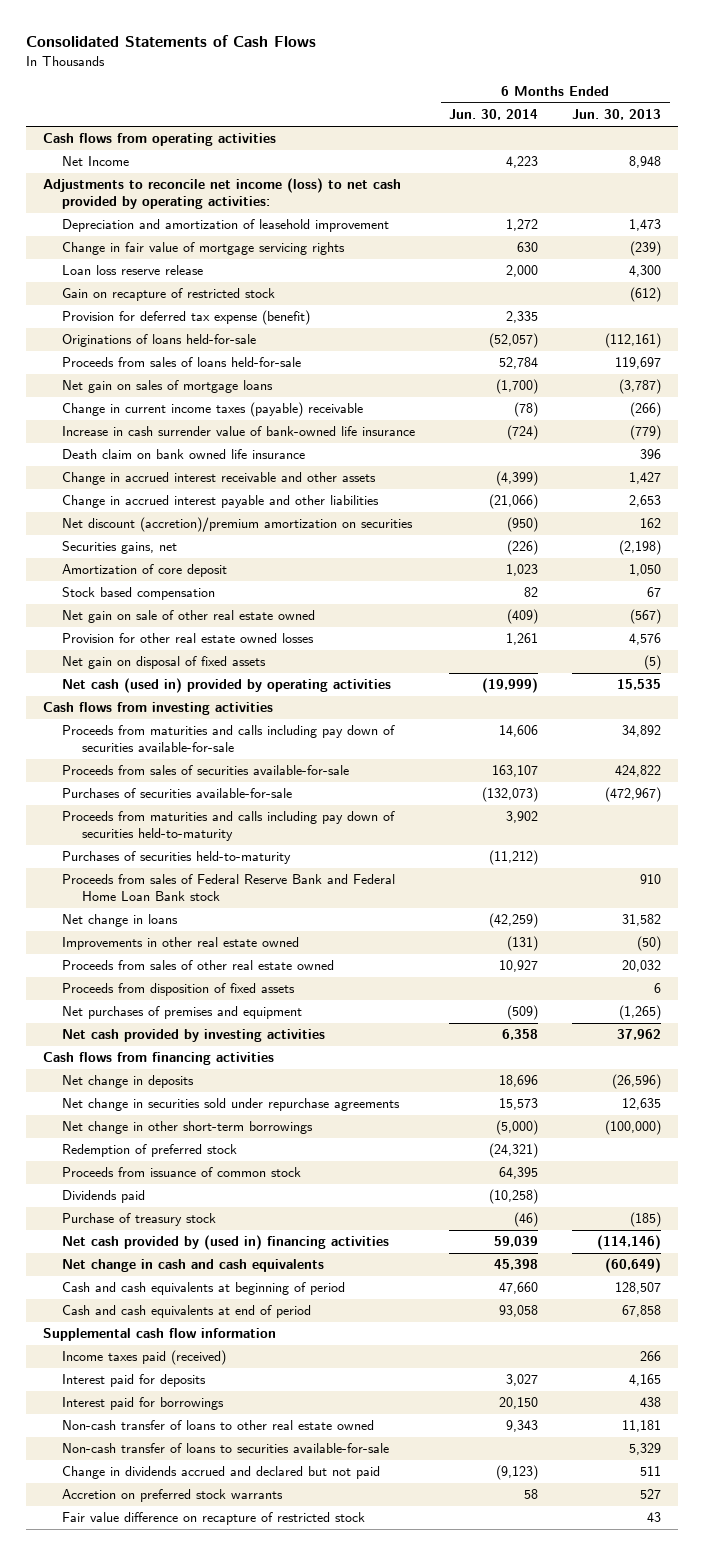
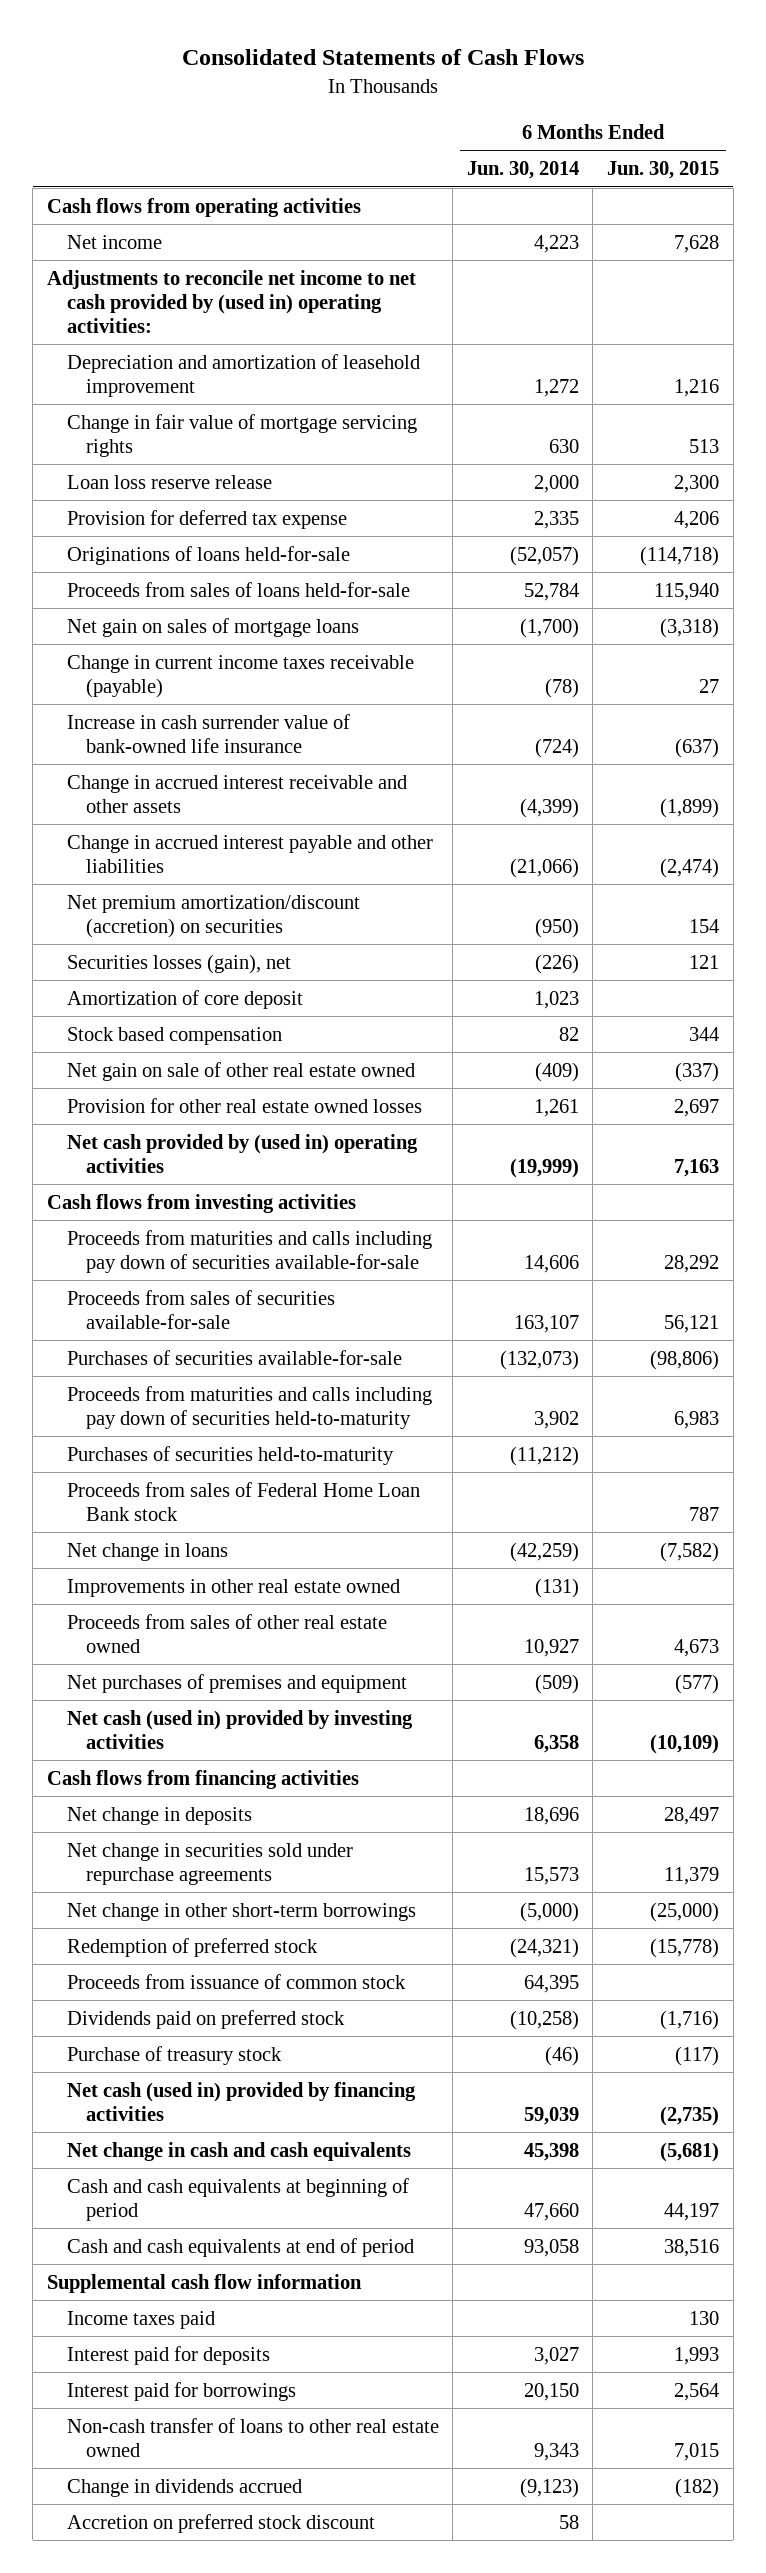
[572,109,662,121] Jun. 30, 2013 -> none
none -> [607,161,720,180] Jun. 30, 2015
[62,156,130,167] Net Income -> [66,234,162,249] Net income
[43,178,402,210] Adjustments to reconcile net income (loss) to net cash provided by operating activities: -> [47,269,417,333] Adjustments to reconcile net income to net cash provided by (used in) operating activities:
[62,288,276,302] Gain on recapture of restricted stock -> none
[62,310,311,326] Provision for deferred tax expense (benefit) -> [66,509,347,529] Provision for deferred tax expense
[62,402,364,418] Change in current income taxes (payable) receivable -> [66,654,414,698] Change in current income taxes receivable (payable)
[62,449,306,460] Death claim on bank owned life insurance -> none
[62,517,414,533] Net discount (accretion)/premium amortization on securities -> [66,894,360,938] Net premium amortization/discount (accretion) on securities
[62,541,178,555] Securities gains, net -> [66,953,291,974] Securities losses (gain), net
[62,656,267,670] Net gain on disposal of fixed assets -> none
[62,678,392,694] Net cash (used in) provided by operating activities -> [66,1133,418,1173] Net cash provided by (used in) operating activities
[62,874,396,902] Proceeds from sales of Federal Reserve Bank and Federal Home Loan Bank stock -> [66,1481,420,1521] Proceeds from sales of Federal Home Loan Bank stock
[62,983,296,997] Proceeds from disposition of fixed assets -> none
[62,1029,326,1043] Net cash provided by investing activities -> [66,1709,413,1749] Net cash (used in) provided by investing activities
[62,1190,146,1204] Dividends paid -> [66,2009,345,2029] Dividends paid on preferred stock
[62,1235,390,1251] Net cash provided by (used in) financing activities -> [66,2081,416,2121] Net cash (used in) provided by financing activities
[62,1350,227,1366] Income taxes paid (received) -> [66,2310,215,2329] Income taxes paid
[62,1443,390,1454] Non-cash transfer of loans to securities available-for-sale -> none
[62,1512,366,1526] Fair value difference on recapture of restricted stock -> none
[62,1466,381,1480] Change in dividends accrued and declared but not paid -> [66,2478,302,2497] Change in dividends accrued
[62,1489,284,1503] Accretion on preferred stock warrants -> [66,2513,375,2533] Accretion on preferred stock discount

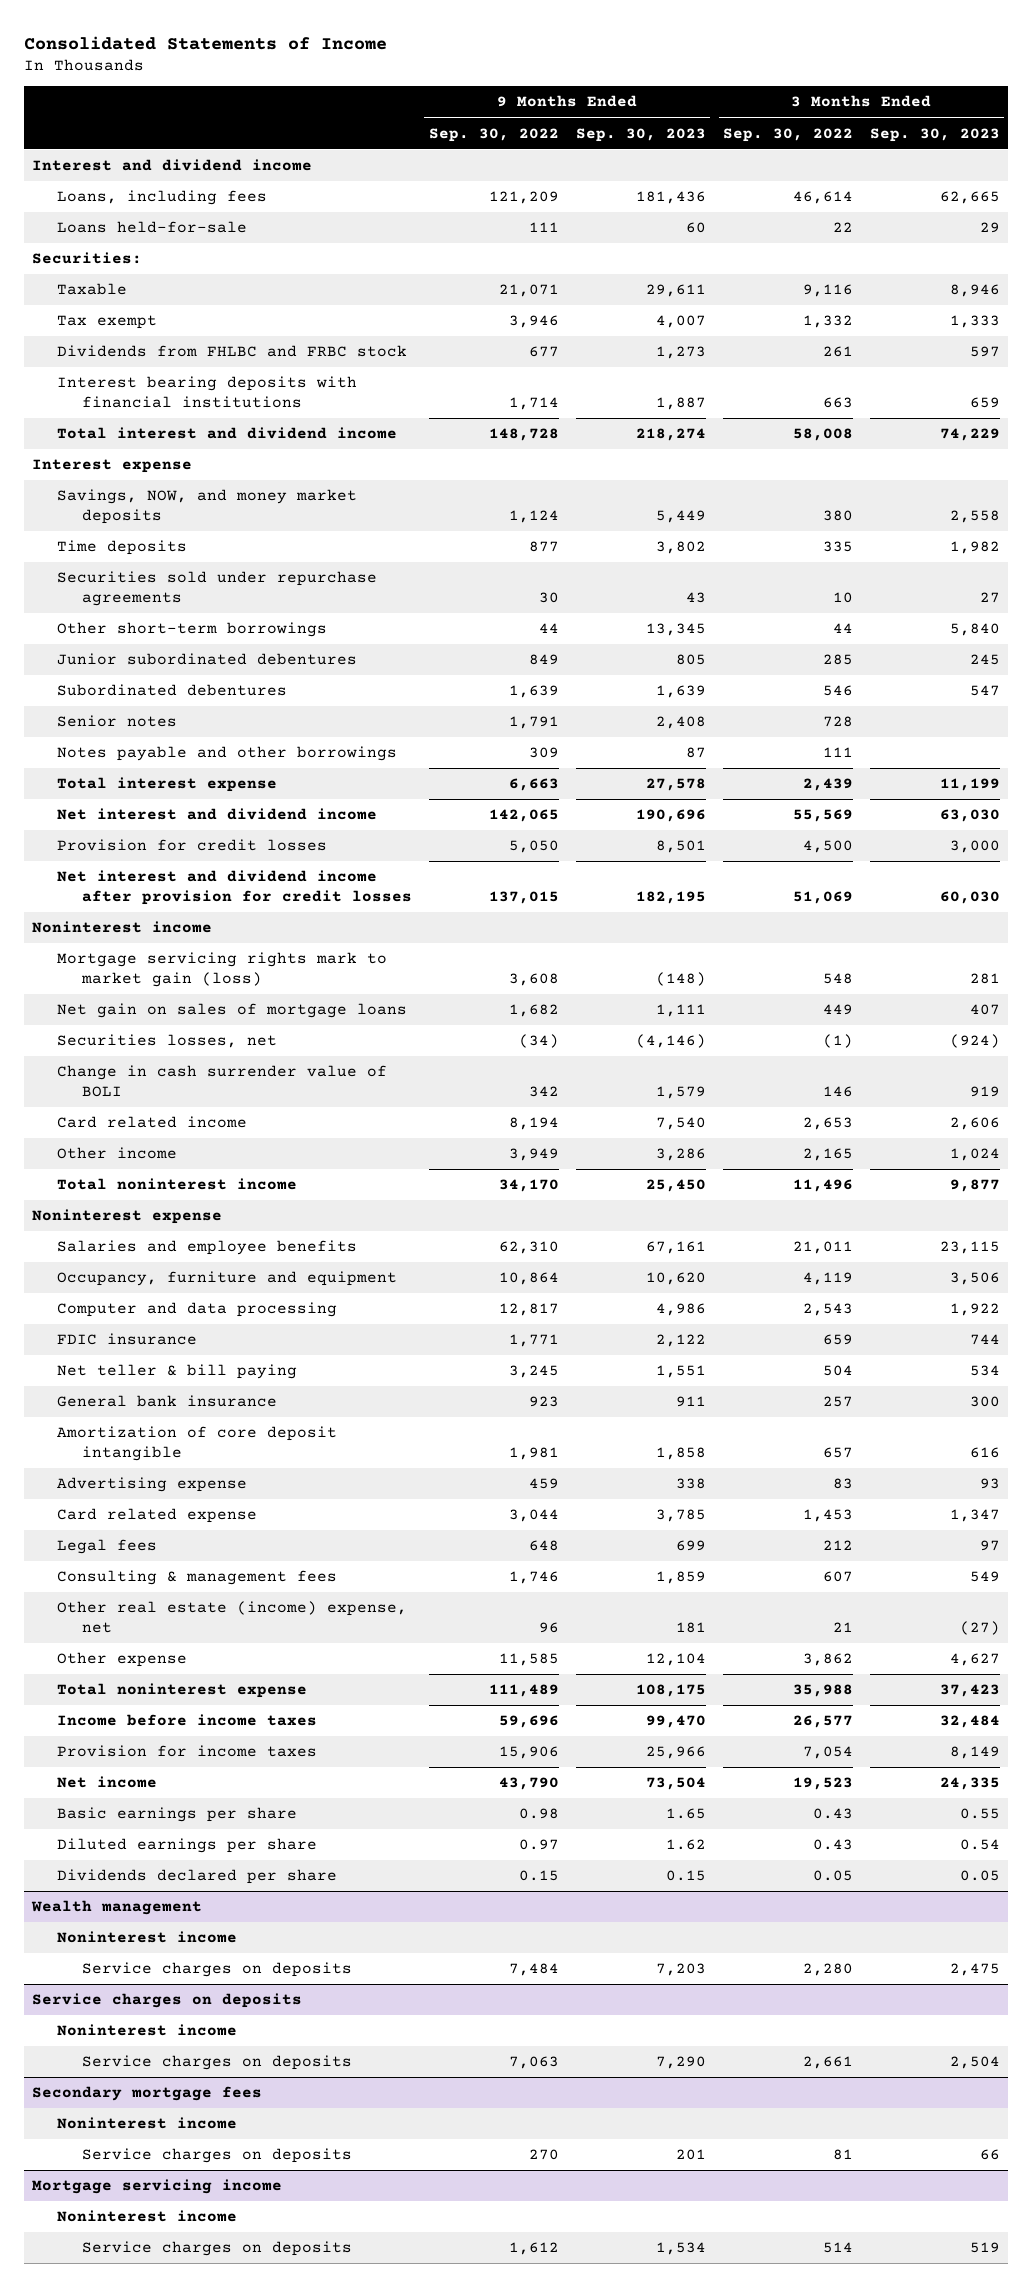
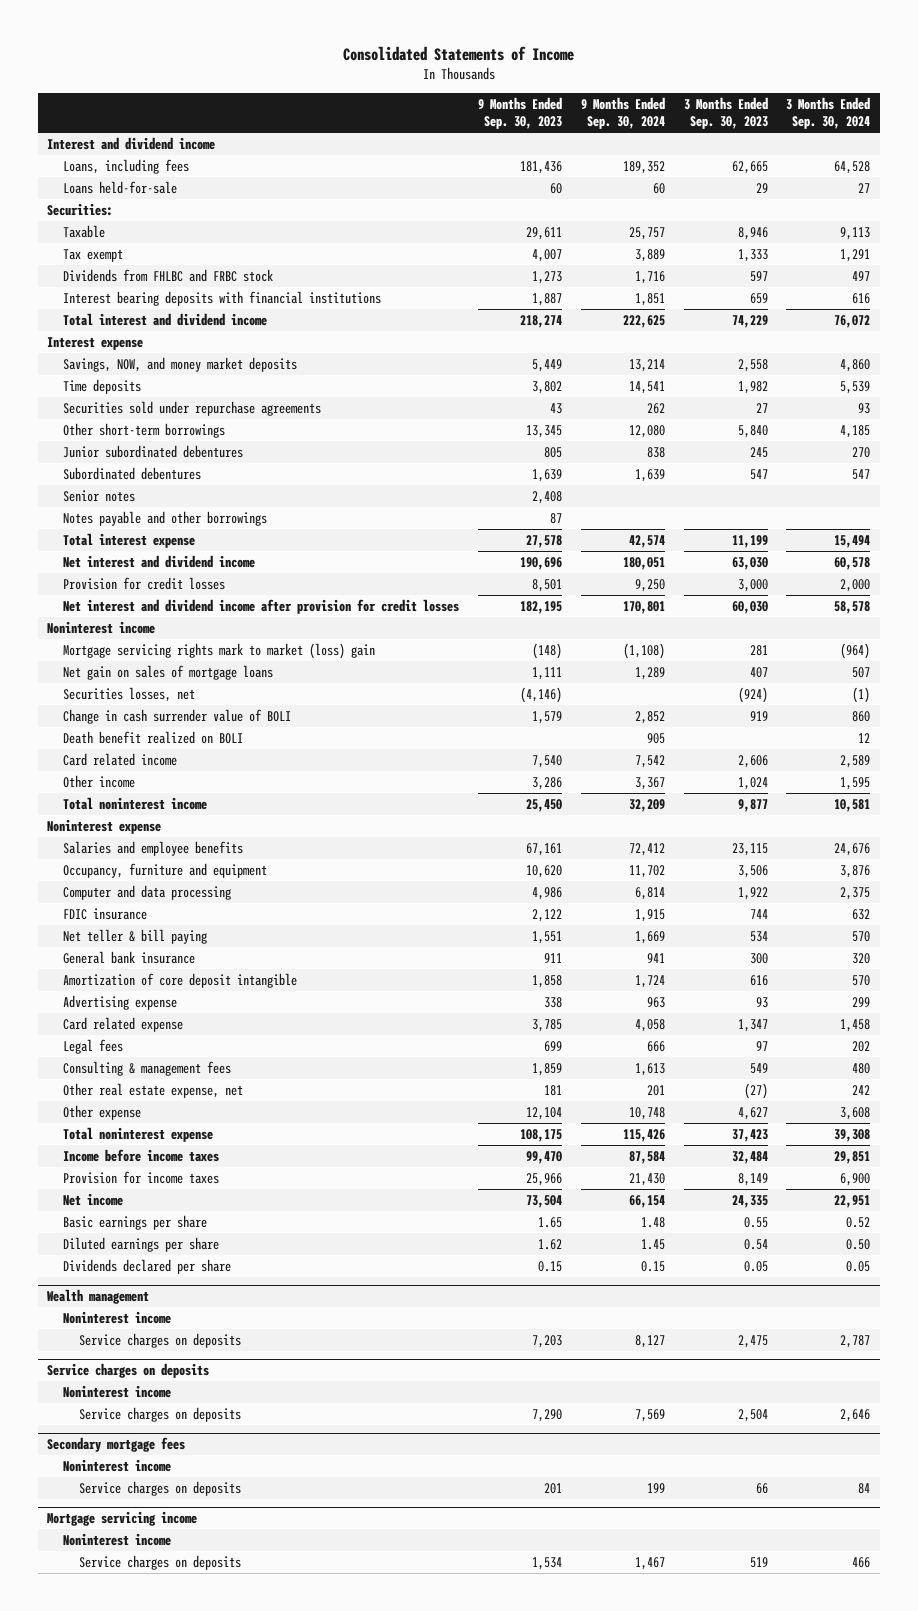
[428,127,559,142] Sep. 30, 2022 -> none
[722,127,853,142] Sep. 30, 2022 -> none
none -> [580,97,665,130] 9 Months Ended Sep. 30, 2024
none -> [786,97,871,130] 3 Months Ended Sep. 30, 2024
[56,952,387,987] Mortgage servicing rights mark to market gain (loss) -> [63,642,376,659] Mortgage servicing rights mark to market (loss) gain
none -> [63,730,244,744] Death benefit realized on BOLI
[56,1601,407,1633] Other real estate (income) expense, net -> [63,1082,244,1098] Other real estate expense, net

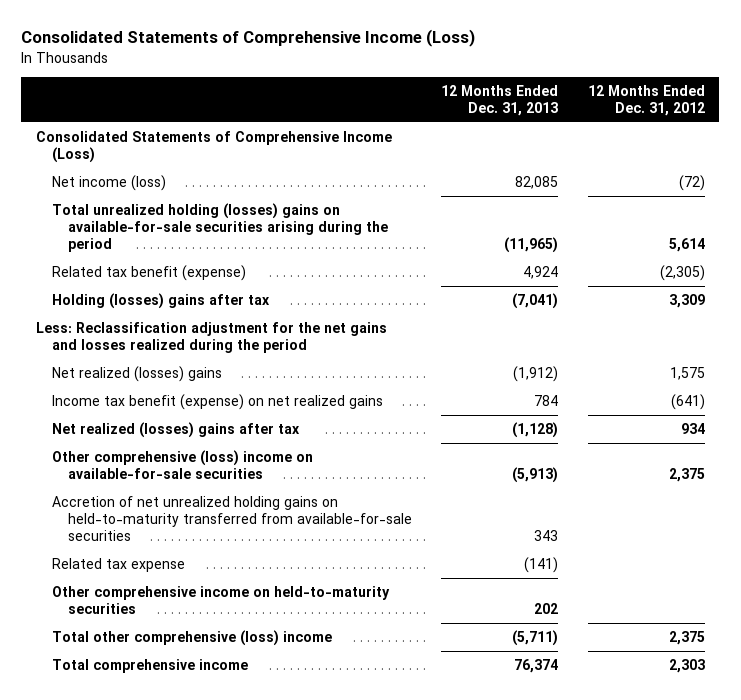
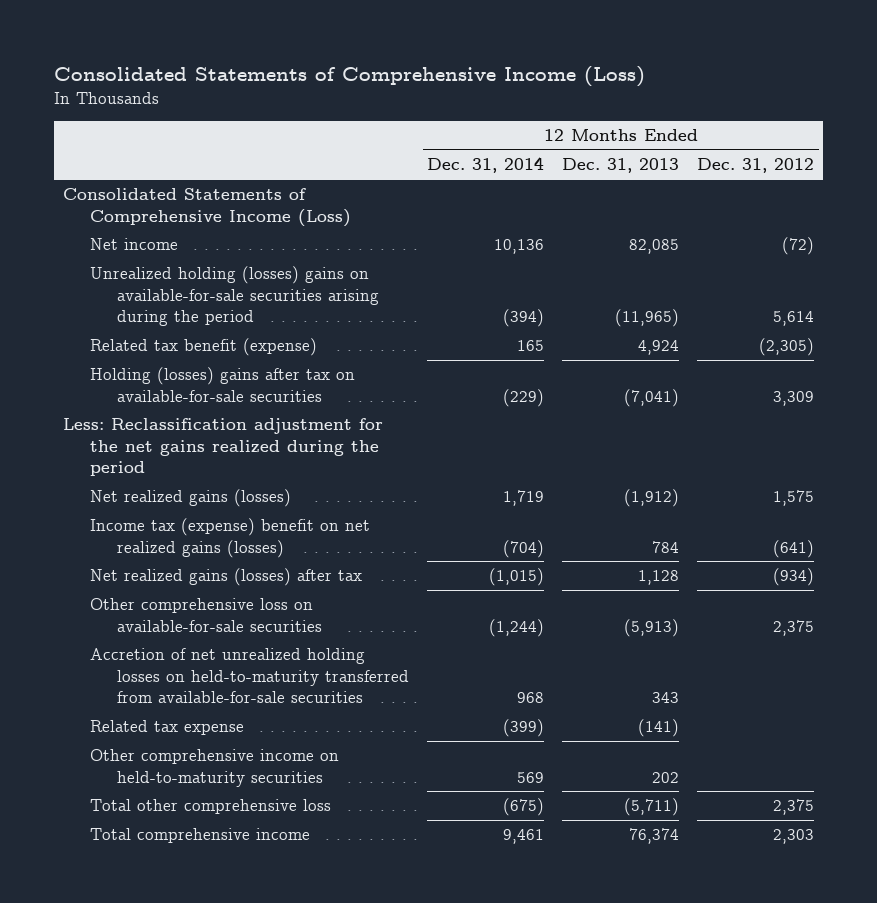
none -> [427,157,545,174] Dec. 31, 2014
[51,175,166,192] Net income (loss) -> [90,238,179,251] Net income
[51,203,388,252] Total unrealized holding (losses) gains on available-for-sale securities arising during the period -> [90,266,380,326] Unrealized holding (losses) gains on available-for-sale securities arising during the period
[51,293,270,310] Holding (losses) gains after tax -> [90,367,356,402] Holding (losses) gains after tax on available-for-sale securities
[36,322,388,353] Less: Reclassification adjustment for the net gains and losses realized during the period -> [63,418,384,476] Less: Reclassification adjustment for the net gains realized during the period
[51,366,222,383] Net realized (losses) gains -> [90,489,292,508] Net realized gains (losses)
[51,394,383,411] Income tax benefit (expense) on net realized gains -> [90,518,371,558] Income tax (expense) benefit on net realized gains (losses)
[51,422,300,439] Net realized (losses) gains after tax -> [90,568,363,587] Net realized gains (losses) after tax
[512,422,559,439] (1,128) -> [638,570,680,586] 1,128
[680,423,705,435] 934 -> [773,568,815,587] (934)
[51,450,313,479] Other comprehensive (loss) income on available-for-sale securities -> [90,598,323,632] Other comprehensive loss on available-for-sale securities
[51,496,412,541] Accretion of net unrealized holding gains on held-to-maturity transferred from available-for-sale securities -> [90,648,410,703] Accretion of net unrealized holding losses on held-to-maturity transferred from available-for-sale securities
[51,630,332,647] Total other comprehensive (loss) income -> [90,799,332,815] Total other comprehensive loss

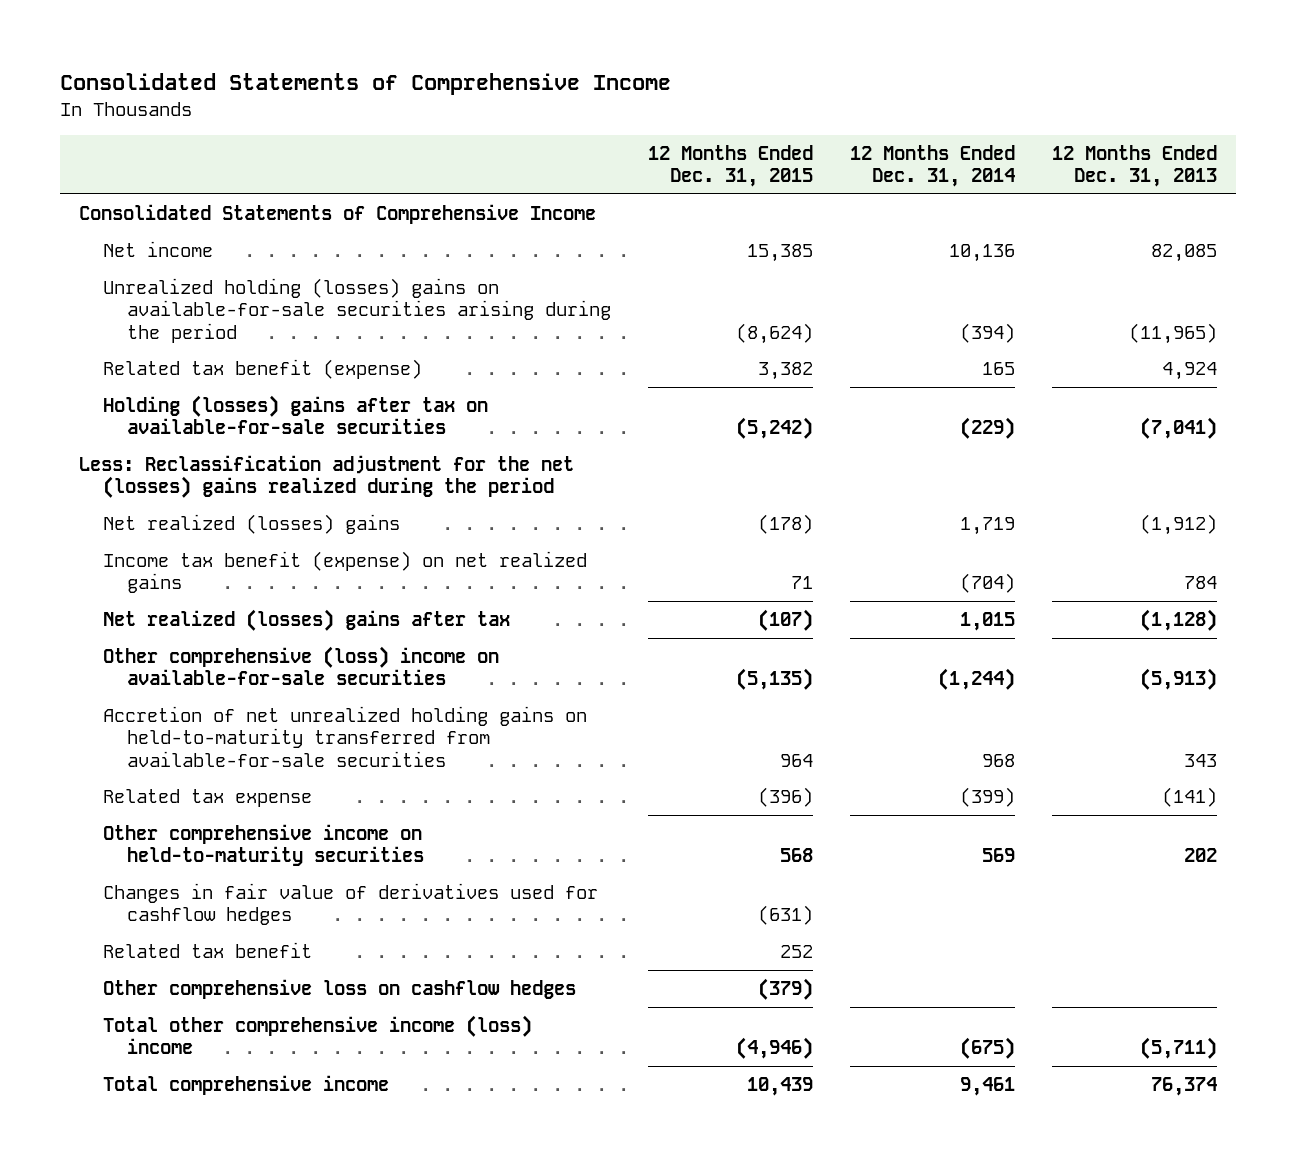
[54,65,646,87] Consolidated Statements of Comprehensive Income (Loss) -> [60,72,672,95] Consolidated Statements of Comprehensive Income
[697,158,815,174] Dec. 31, 2012 -> none
none -> [647,144,813,188] 12 Months Ended Dec. 31, 2015
[63,188,352,227] Consolidated Statements of Comprehensive Income (Loss) -> [78,204,596,225] Consolidated Statements of Comprehensive Income
[63,418,384,476] Less: Reclassification adjustment for the net gains realized during the period -> [78,455,574,499] Less: Reclassification adjustment for the net (losses) gains realized during the period
[90,489,292,508] Net realized gains (losses) -> [102,514,400,535] Net realized (losses) gains
[90,518,371,558] Income tax (expense) benefit on net realized gains (losses) -> [102,551,587,594] Income tax benefit (expense) on net realized gains
[90,568,363,587] Net realized gains (losses) after tax -> [102,609,510,632] Net realized (losses) gains after tax
[489,568,545,587] (1,015) -> [960,612,1016,632] 1,015
[638,570,680,586] 1,128 -> [1140,609,1218,632] (1,128)
[90,598,323,632] Other comprehensive loss on available-for-sale securities -> [102,646,499,686] Other comprehensive (loss) income on available-for-sale securities
[90,648,410,703] Accretion of net unrealized holding losses on held-to-maturity transferred from available-for-sale securities -> [102,706,587,767] Accretion of net unrealized holding gains on held-to-maturity transferred from available-for-sale securities
none -> [102,883,598,926] Changes in fair value of derivatives used for cashflow hedges
none -> [102,942,312,959] Related tax benefit
none -> [102,979,576,1000] Other comprehensive loss on cashflow hedges
[90,799,332,815] Total other comprehensive loss -> [102,1015,532,1055] Total other comprehensive income (loss) income

